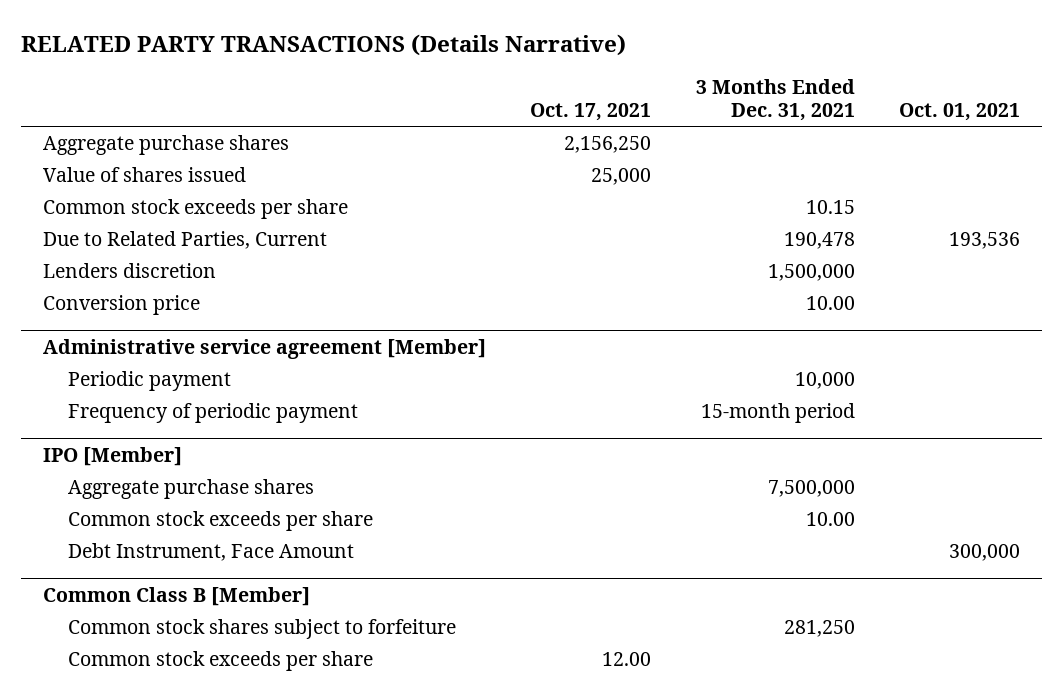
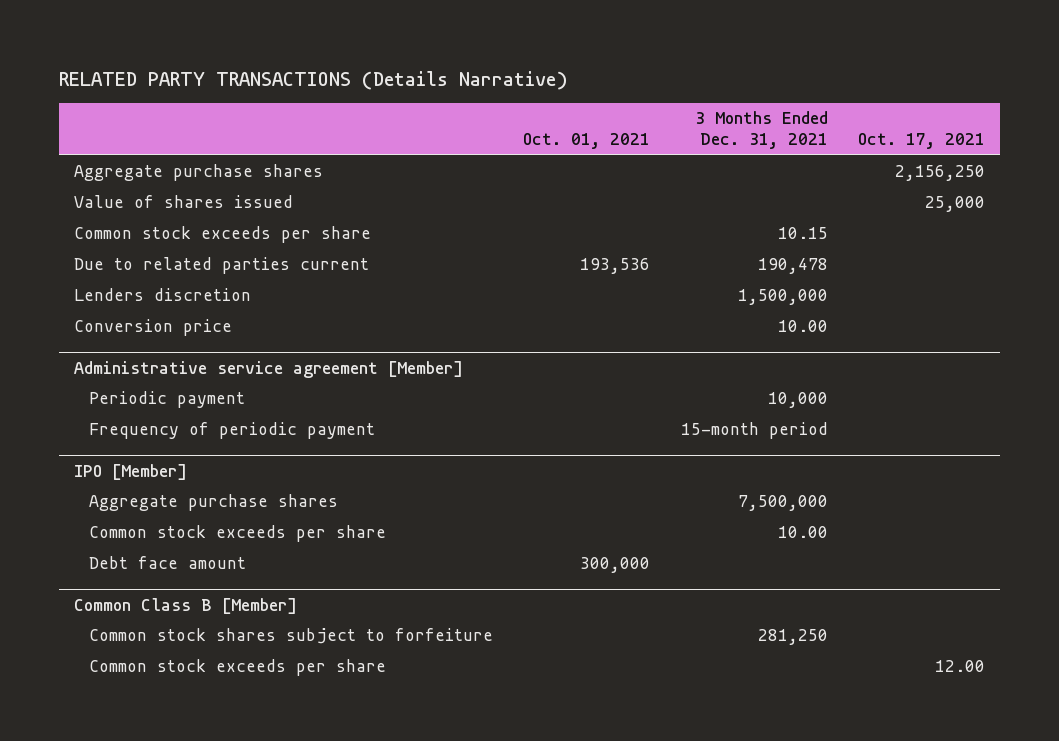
[43,231,328,250] Due to Related Parties, Current -> [74,257,370,275] Due to related parties current
[68,543,355,562] Debt Instrument, Face Amount -> [88,556,246,570] Debt face amount

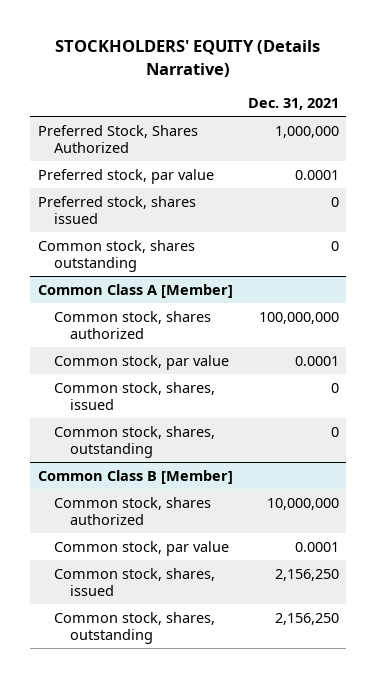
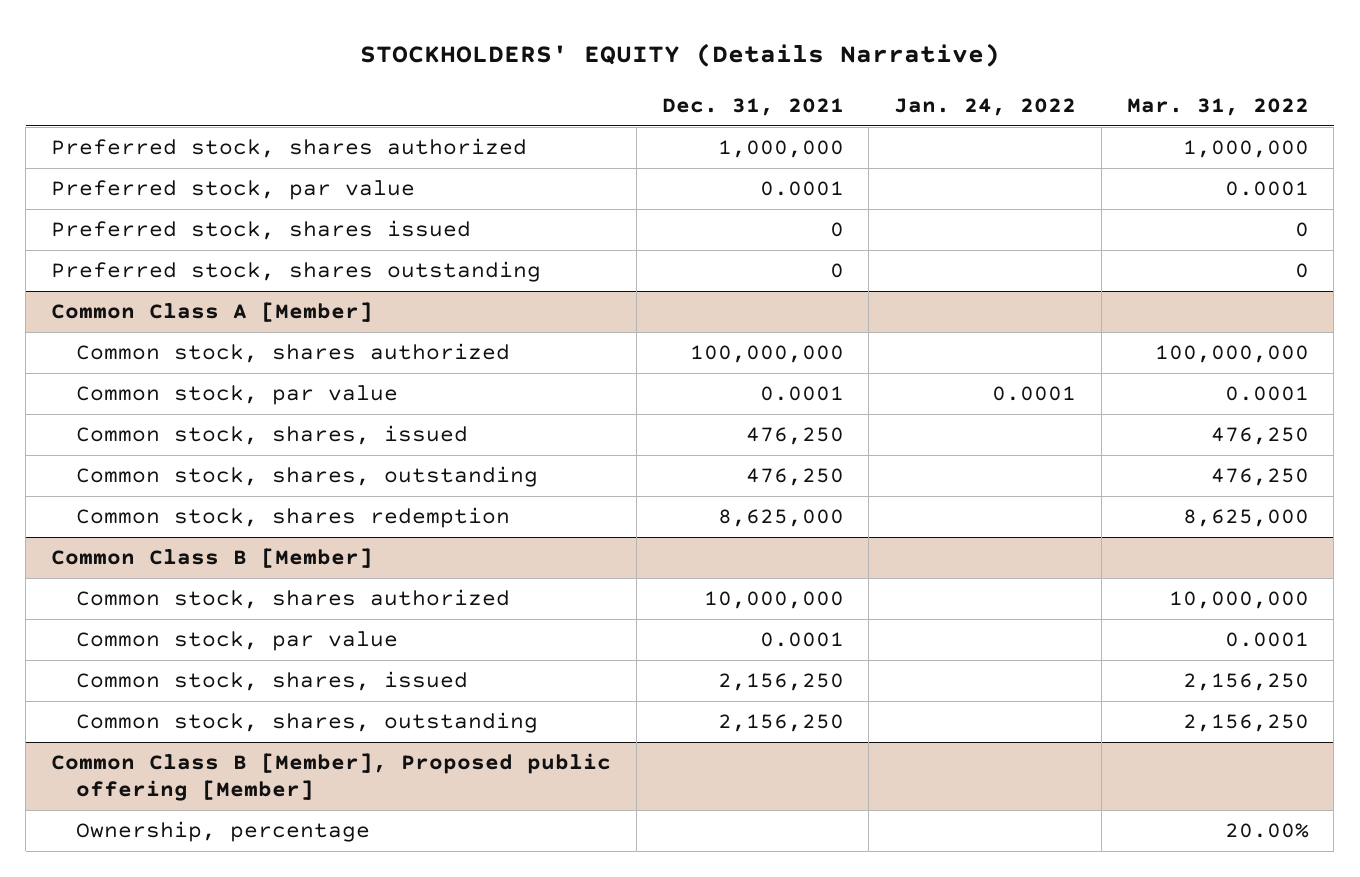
none -> [894,97,1077,116] Jan. 24, 2022
none -> [1126,97,1309,116] Mar. 31, 2022
[37,124,198,153] Preferred Stock, Shares Authorized -> [51,138,528,159] Preferred stock, shares authorized
[37,239,195,272] Common stock, shares outstanding -> [51,261,542,283] Preferred stock, shares outstanding
[330,382,339,393] 0 -> [745,427,844,446] 476,250
[330,426,339,437] 0 -> [745,468,844,487] 476,250
none -> [75,507,510,529] Common stock, shares redemption
none -> [51,753,612,802] Common Class B [Member], Proposed public offering [Member]
none -> [75,821,370,843] Ownership, percentage

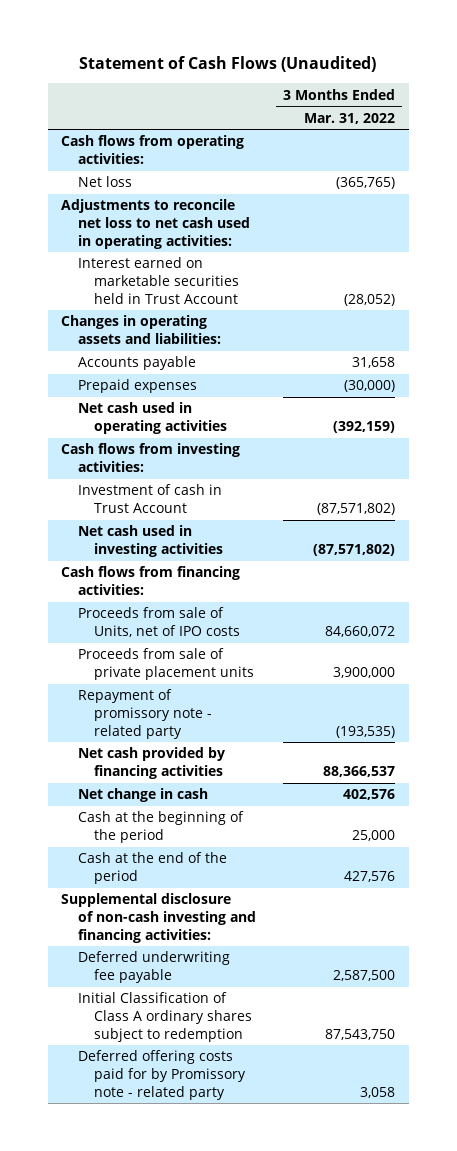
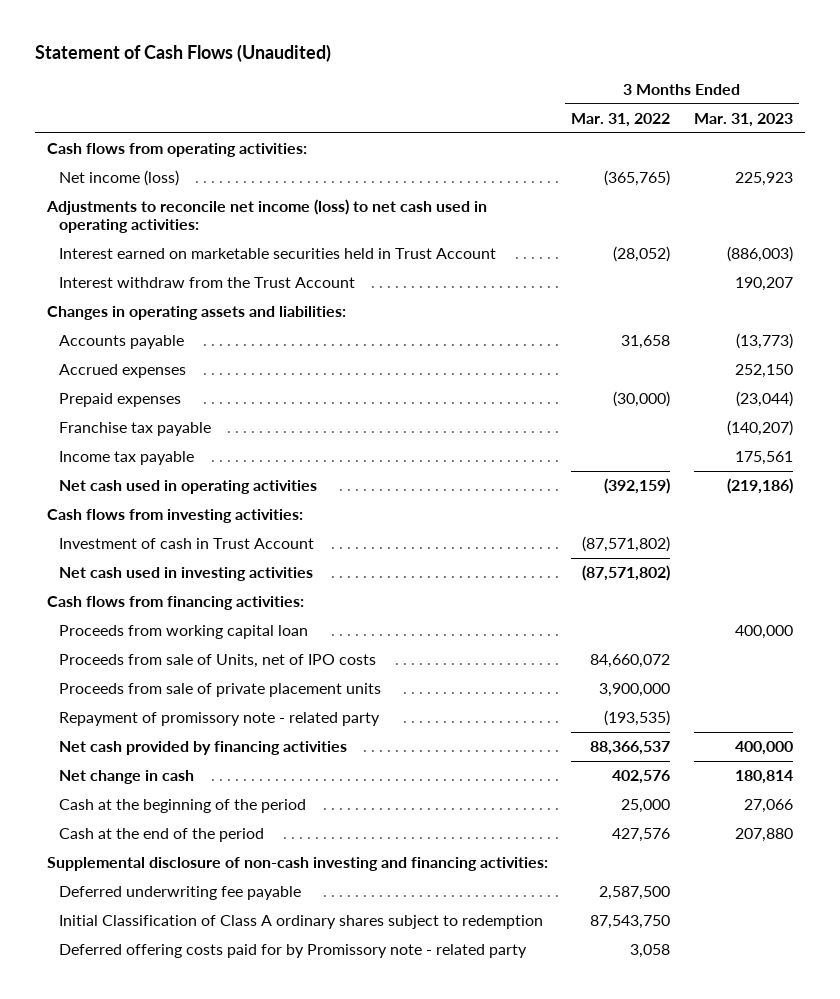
none -> [694,112,794,127] Mar. 31, 2023
[77,176,132,188] Net loss -> [58,170,179,187] Net income (loss)
[61,199,250,249] Adjustments to reconcile net loss to net cash used in operating activities: -> [45,199,487,234] Adjustments to reconcile net income (loss) to net cash used in operating activities:
none -> [58,277,355,289] Interest withdraw from the Trust Account
none -> [58,364,186,379] Accrued expenses
none -> [58,422,211,437] Franchise tax payable
none -> [58,451,194,466] Income tax payable
none -> [58,625,308,640] Proceeds from working capital loan

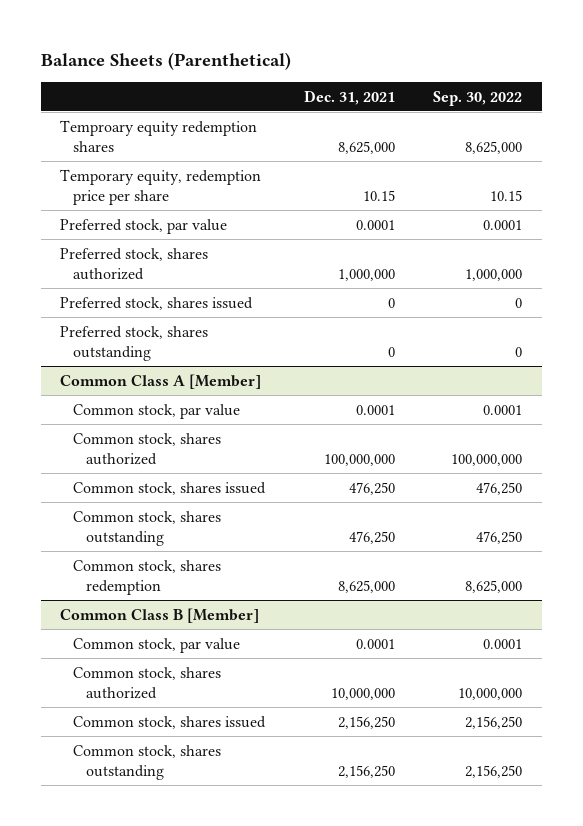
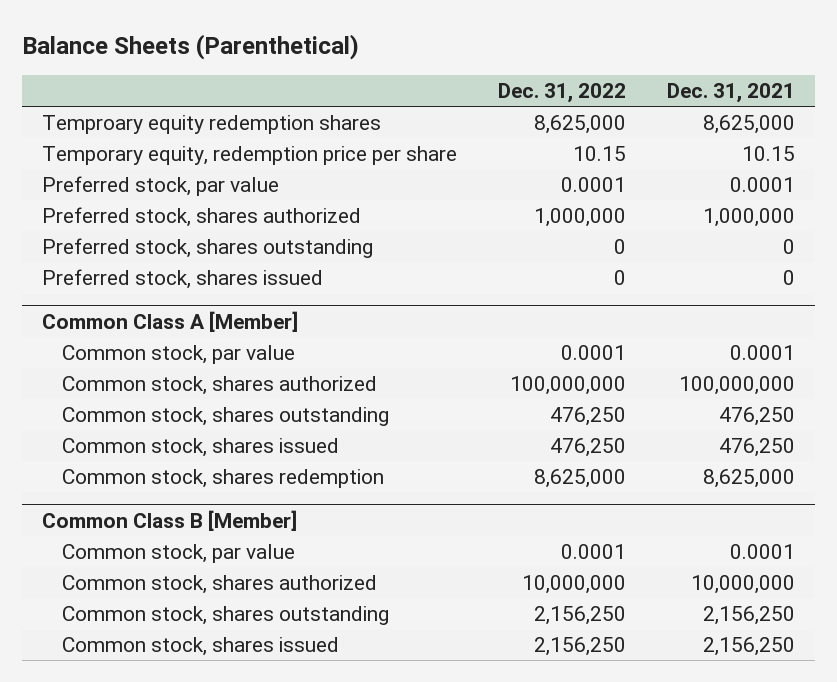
[433,90,523,106] Sep. 30, 2022 -> none
none -> [497,82,626,103] Dec. 31, 2022
[60,296,254,310] Preferred stock, shares issued -> [42,268,324,289] Preferred stock, shares issued
[72,481,266,495] Common stock, shares issued -> [62,437,340,457] Common stock, shares issued
[72,715,266,729] Common stock, shares issued -> [62,636,340,656] Common stock, shares issued

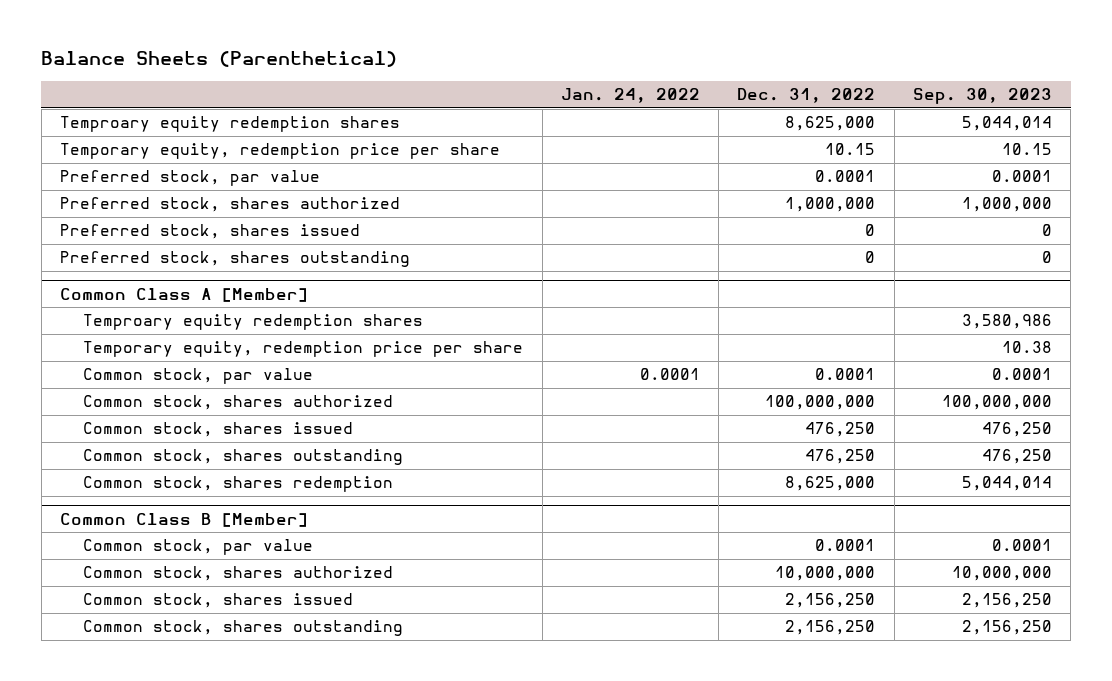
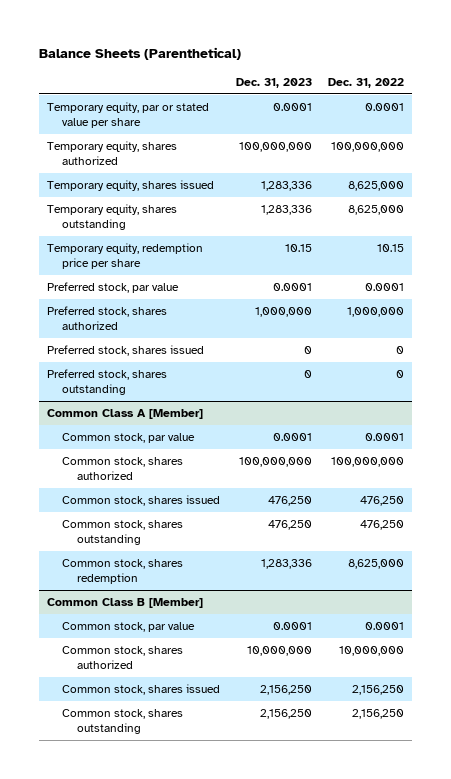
[560,88,700,104] Jan. 24, 2022 -> none
[913,88,1053,105] Sep. 30, 2023 -> none
none -> [235,77,312,88] Dec. 31, 2023
none -> [47,101,210,129] Temporary equity, par or stated value per share
[59,116,400,133] Temproary equity redemption shares -> [47,140,178,166] Temporary equity, shares authorized
[785,116,876,132] 8,625,000 -> [330,141,404,152] 100,000,000
none -> [47,179,215,191] Temporary equity, shares issued
none -> [47,203,178,231] Temporary equity, shares outstanding
[83,314,424,331] Temproary equity redemption shares -> none
[83,341,524,358] Temporary equity, redemption price per share -> none

